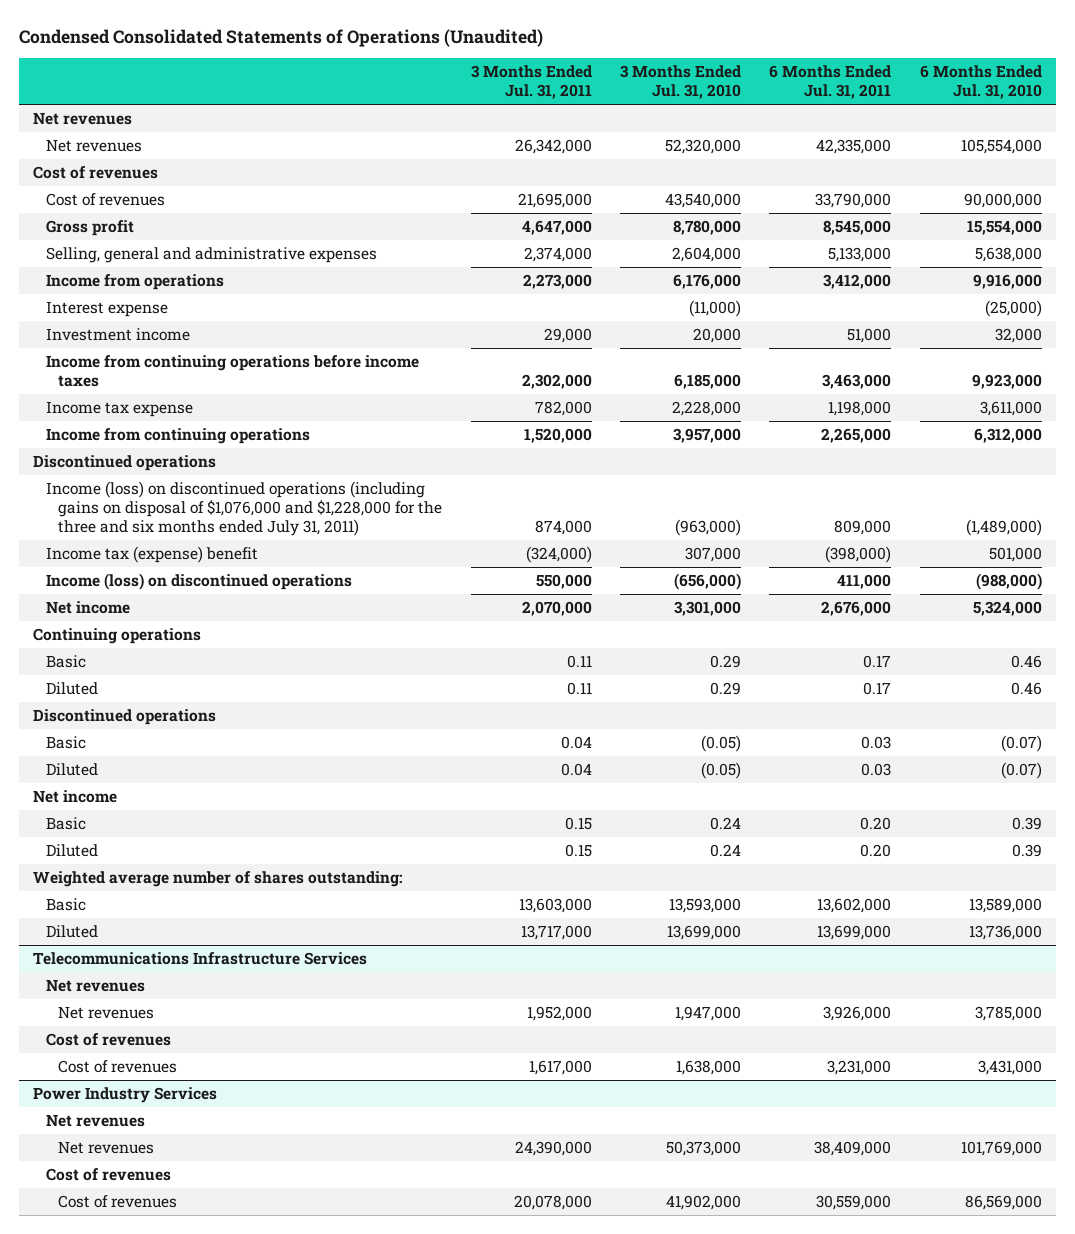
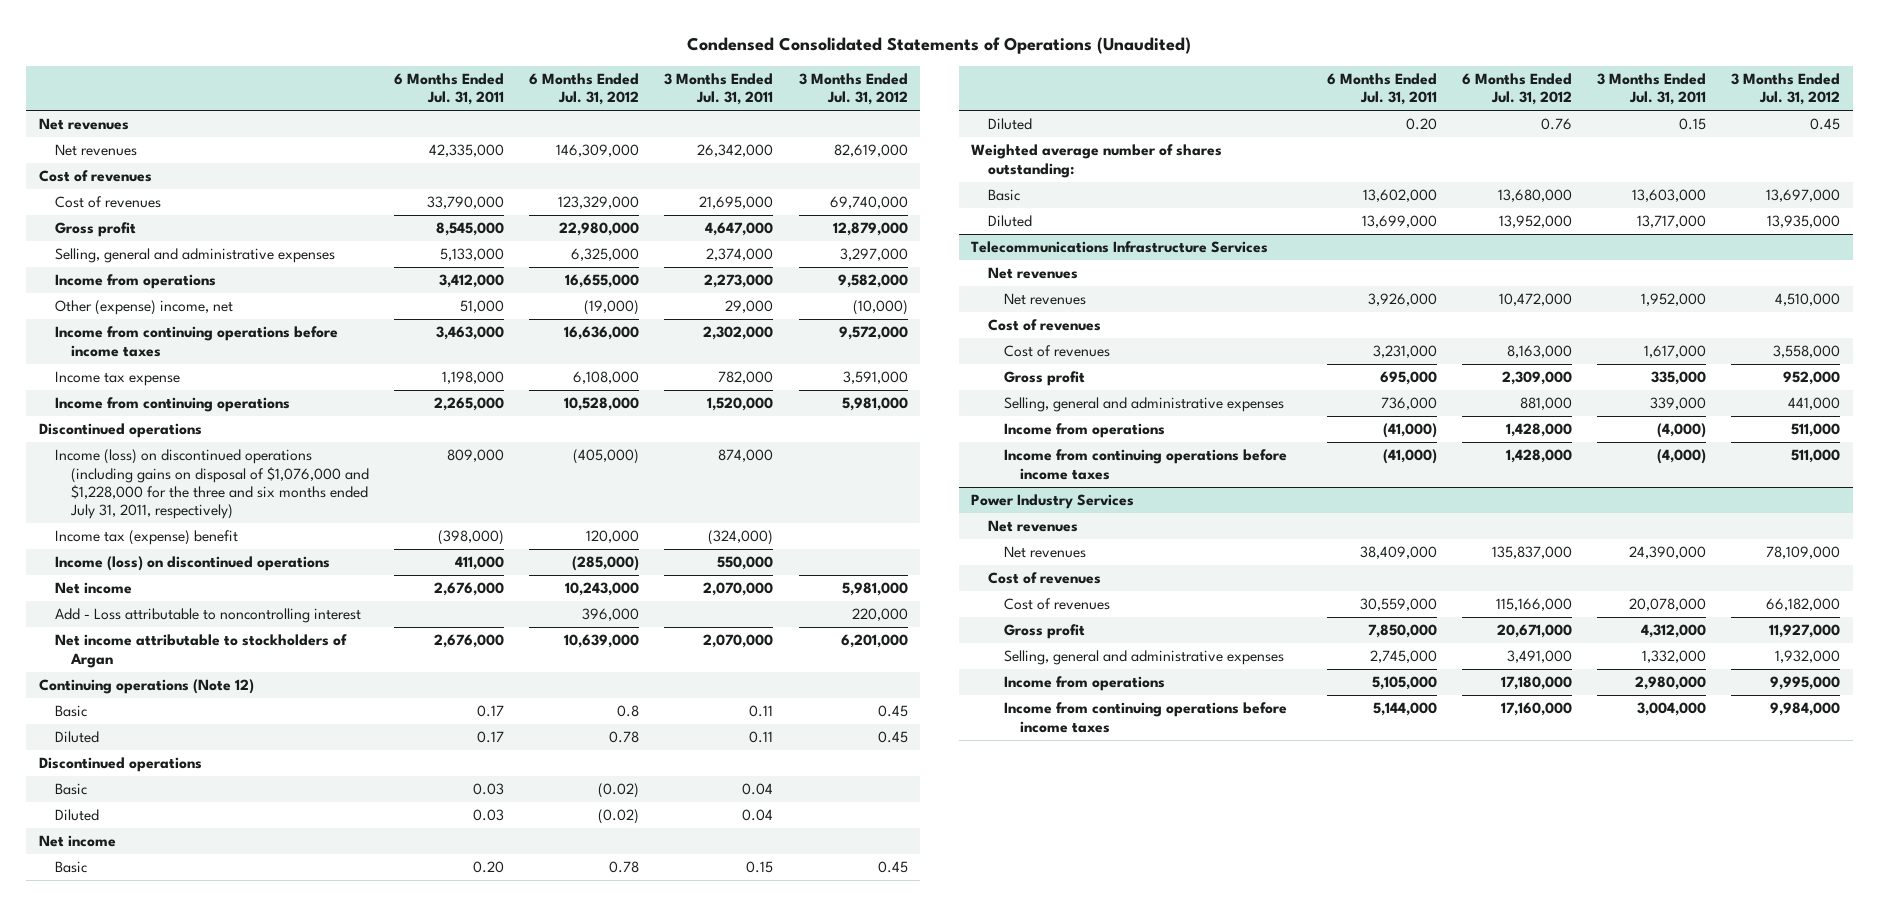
[620,65,742,100] 3 Months Ended Jul. 31, 2010 -> none
[919,65,1042,100] 6 Months Ended Jul. 31, 2010 -> none
none -> [529,72,640,106] 6 Months Ended Jul. 31, 2012
none -> [798,72,908,106] 3 Months Ended Jul. 31, 2012
[45,300,168,317] Interest expense -> none
[45,327,190,341] Investment income -> [54,300,233,316] Other (expense) income, net
[45,480,443,536] Income (loss) on discontinued operations (including gains on disposal of $1,076,000 and $1,228,000 for the three and six months ended July 31, 2011) -> [54,449,370,520] Income (loss) on discontinued operations (including gains on disposal of $1,076,000 and $1,228,000 for the three and six months ended July 31, 2011, respectively)
none -> [54,608,361,624] Add - Loss attributable to noncontrolling interest
none -> [54,634,347,668] Net income attributable to stockholders of Argan
[33,627,202,644] Continuing operations -> [38,679,254,695] Continuing operations (Note 12)
none -> [1003,371,1085,387] Gross profit
none -> [1003,397,1284,413] Selling, general and administrative expenses
none -> [1003,423,1165,439] Income from operations
none -> [1003,449,1287,480] Income from continuing operations before income taxes
none -> [1003,624,1085,640] Gross profit
none -> [1003,650,1284,666] Selling, general and administrative expenses
none -> [1003,676,1165,692] Income from operations
none -> [1003,702,1287,733] Income from continuing operations before income taxes

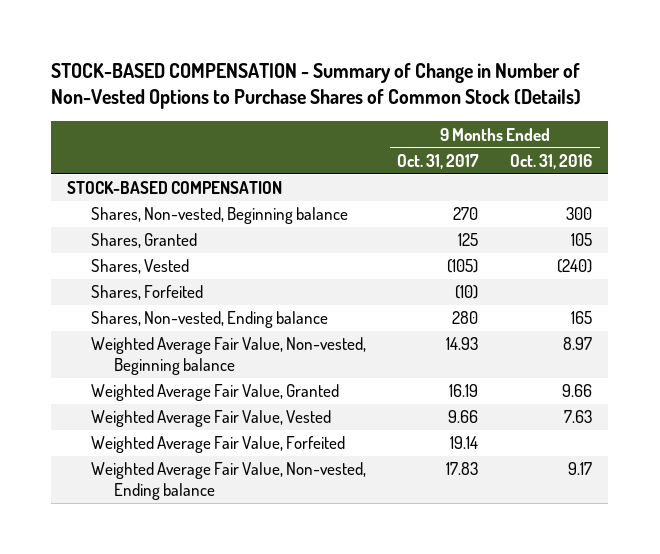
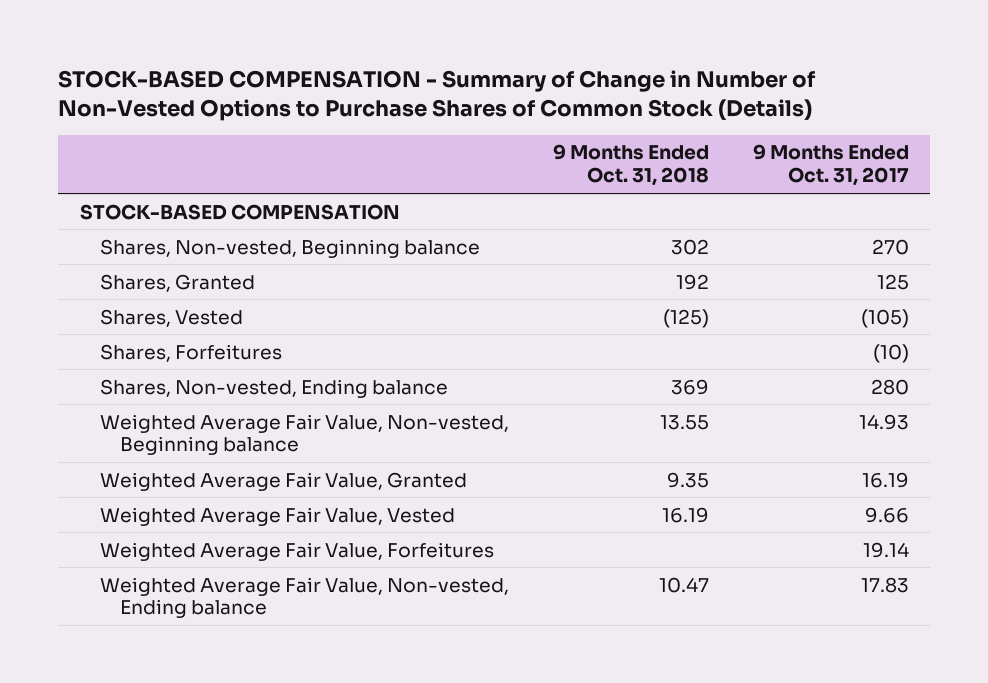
[510,153,593,169] Oct. 31, 2016 -> none
none -> [552,144,709,187] 9 Months Ended Oct. 31, 2018
[90,285,203,301] Shares, Forfeited -> [100,343,283,362] Shares, Forfeitures
[90,436,345,454] Weighted Average Fair Value, Forfeited -> [100,541,495,561] Weighted Average Fair Value, Forfeitures

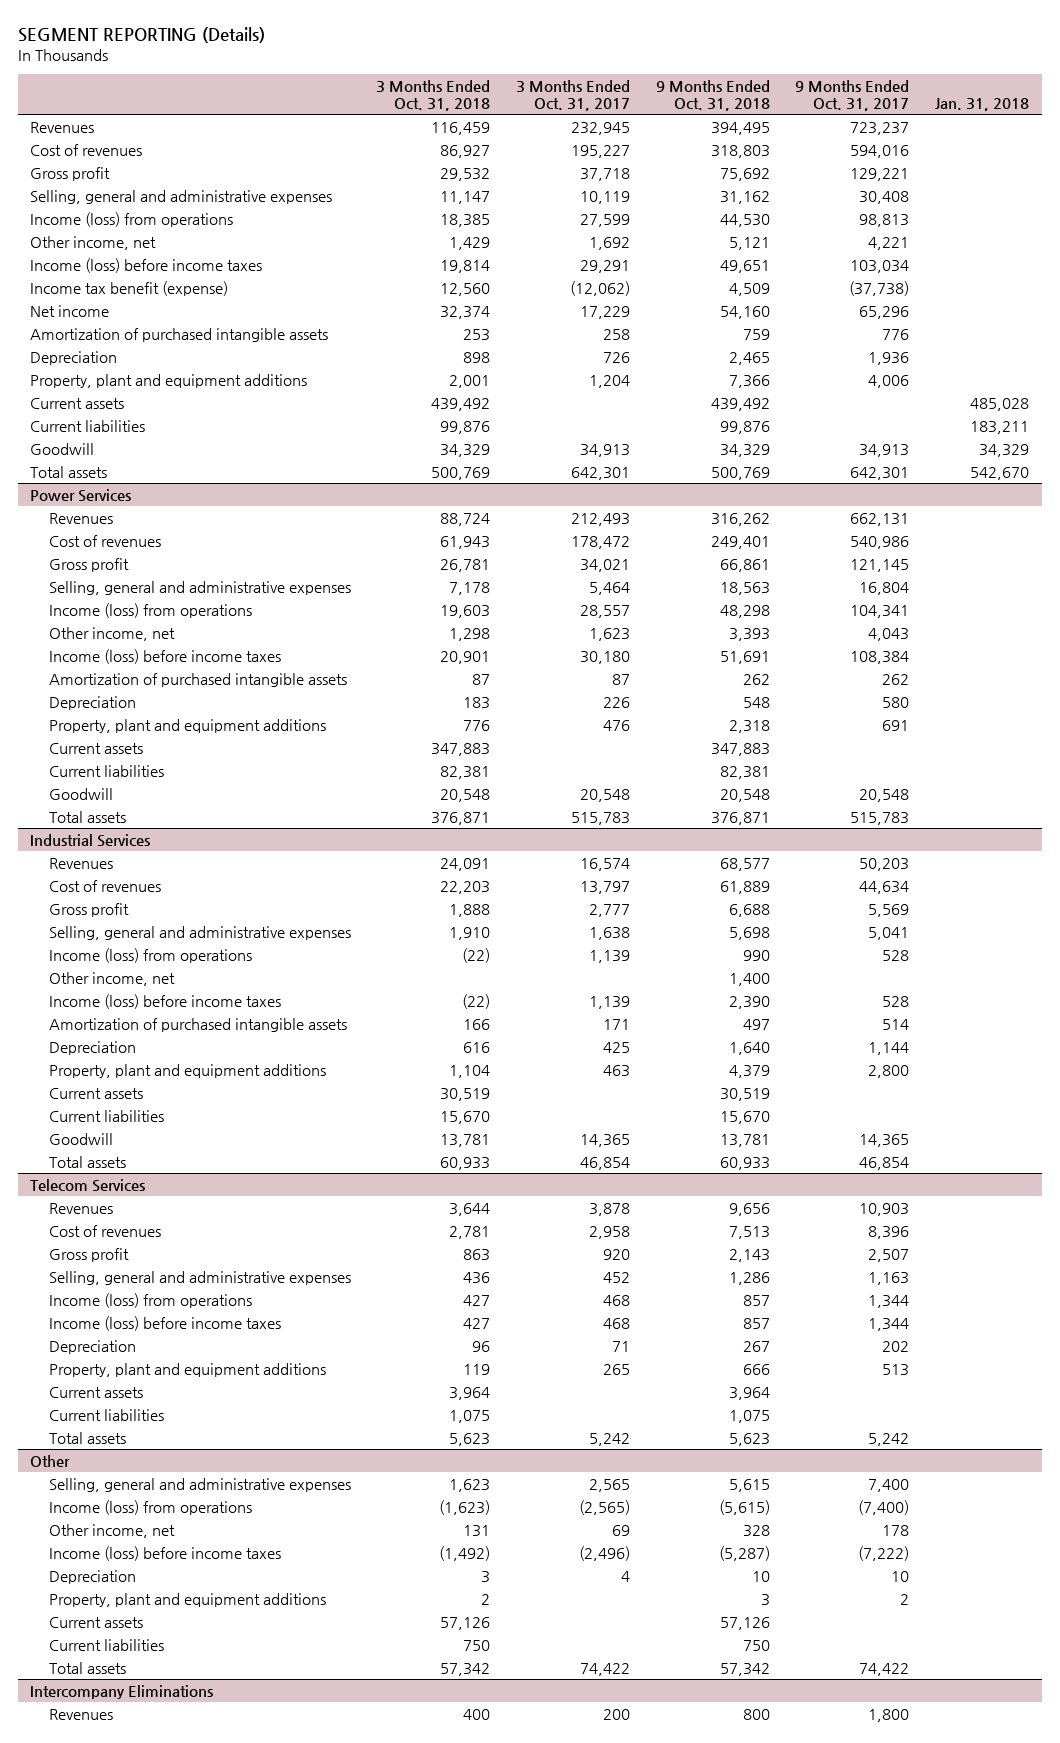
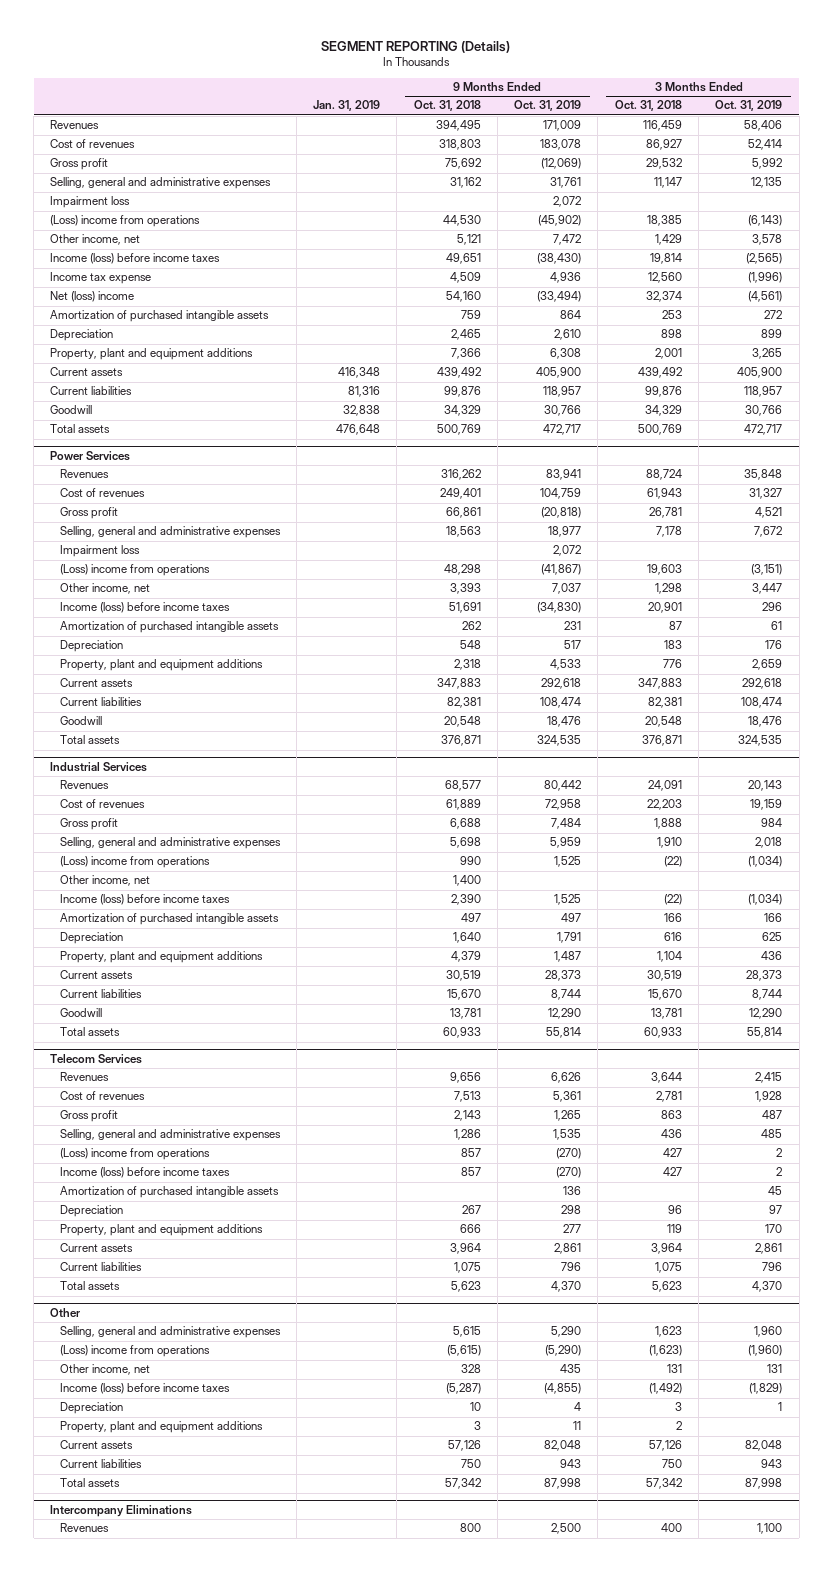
[516,80,631,111] 3 Months Ended Oct. 31, 2017 -> none
[795,80,910,111] 9 Months Ended Oct. 31, 2017 -> none
[935,97,1030,111] Jan. 31, 2018 -> none
none -> [313,100,381,112] Jan. 31, 2019
none -> [514,100,582,112] Oct. 31, 2019
none -> [715,100,783,112] Oct. 31, 2019
none -> [50,196,131,209] Impairment loss
[30,211,234,227] Income (loss) from operations -> [50,215,201,228] (Loss) income from operations
[30,280,229,296] Income tax benefit (expense) -> [50,272,152,285] Income tax expense
[30,304,110,317] Net income -> [50,291,135,303] Net (loss) income
none -> [59,545,140,558] Impairment loss
[48,602,252,618] Income (loss) from operations -> [59,564,210,577] (Loss) income from operations
[48,947,252,963] Income (loss) from operations -> [59,856,210,869] (Loss) income from operations
[48,1292,252,1308] Income (loss) from operations -> [59,1148,210,1161] (Loss) income from operations
none -> [59,1186,279,1199] Amortization of purchased intangible assets
[48,1499,252,1515] Income (loss) from operations -> [59,1345,210,1358] (Loss) income from operations

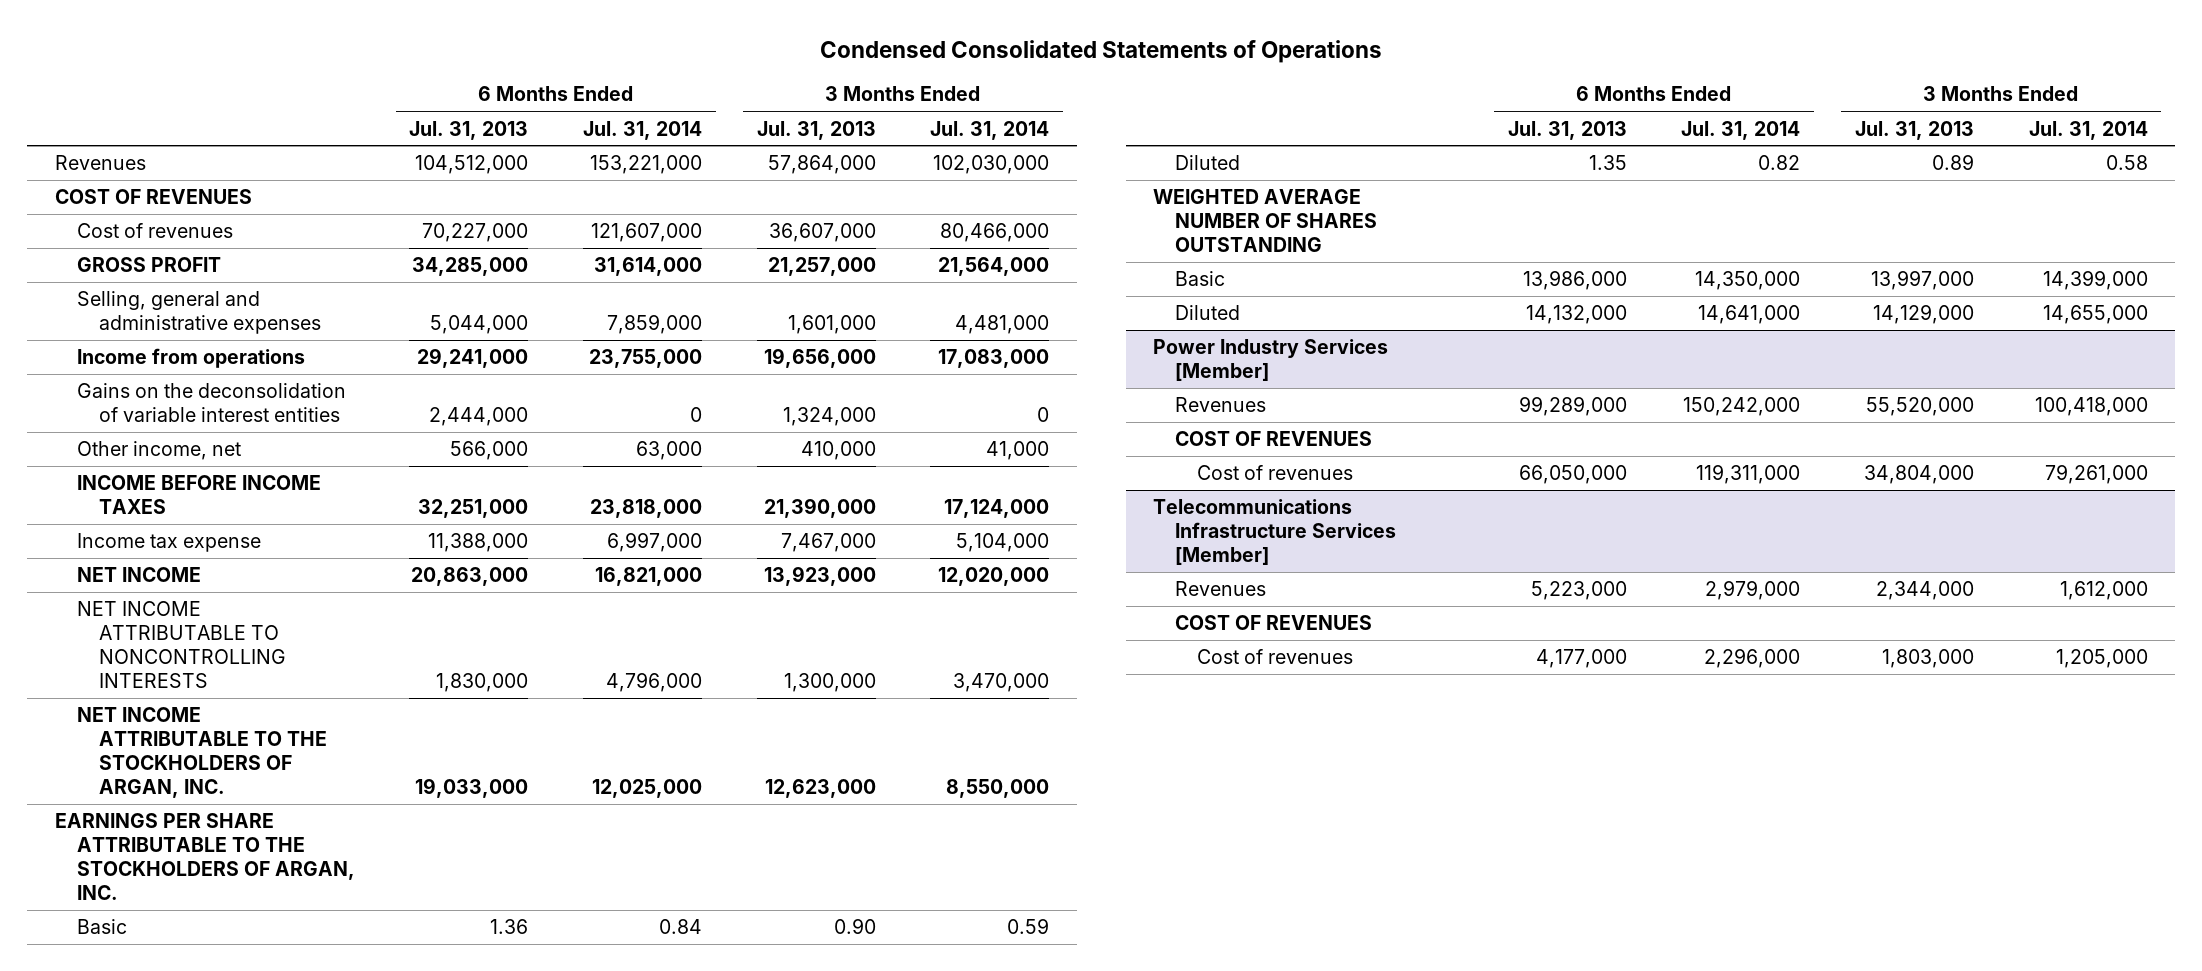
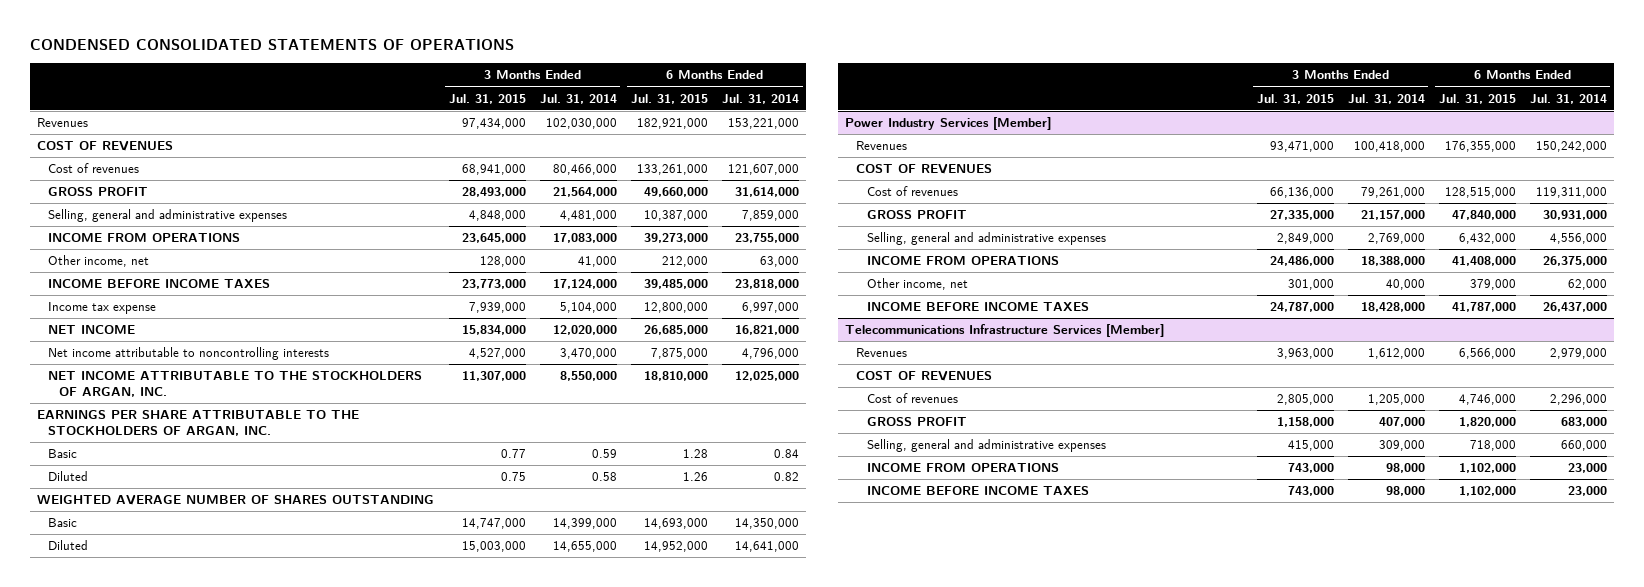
[820,39,1383,63] Condensed Consolidated Statements of Operations -> [30,39,515,51] CONDENSED CONSOLIDATED STATEMENTS OF OPERATIONS
[409,120,529,140] Jul. 31, 2013 -> none
[756,120,876,140] Jul. 31, 2013 -> none
none -> [448,93,526,104] Jul. 31, 2015
none -> [630,93,708,104] Jul. 31, 2015
[76,383,346,423] Gains on the deconsolidation of variable interest entities -> none
[76,348,305,369] Income from operations -> [48,233,241,243] INCOME FROM OPERATIONS
[76,601,286,688] NET INCOME ATTRIBUTABLE TO NONCONTROLLING INTERESTS -> [48,347,330,361] Net income attributable to noncontrolling interests
none -> [866,210,967,220] GROSS PROFIT
none -> [866,232,1106,246] Selling, general and administrative expenses
none -> [866,256,1059,266] INCOME FROM OPERATIONS
none -> [866,278,968,291] Other income, net
none -> [866,301,1089,312] INCOME BEFORE INCOME TAXES
none -> [866,417,967,427] GROSS PROFIT
none -> [866,439,1106,453] Selling, general and administrative expenses
none -> [866,463,1059,473] INCOME FROM OPERATIONS
none -> [866,485,1089,496] INCOME BEFORE INCOME TAXES

